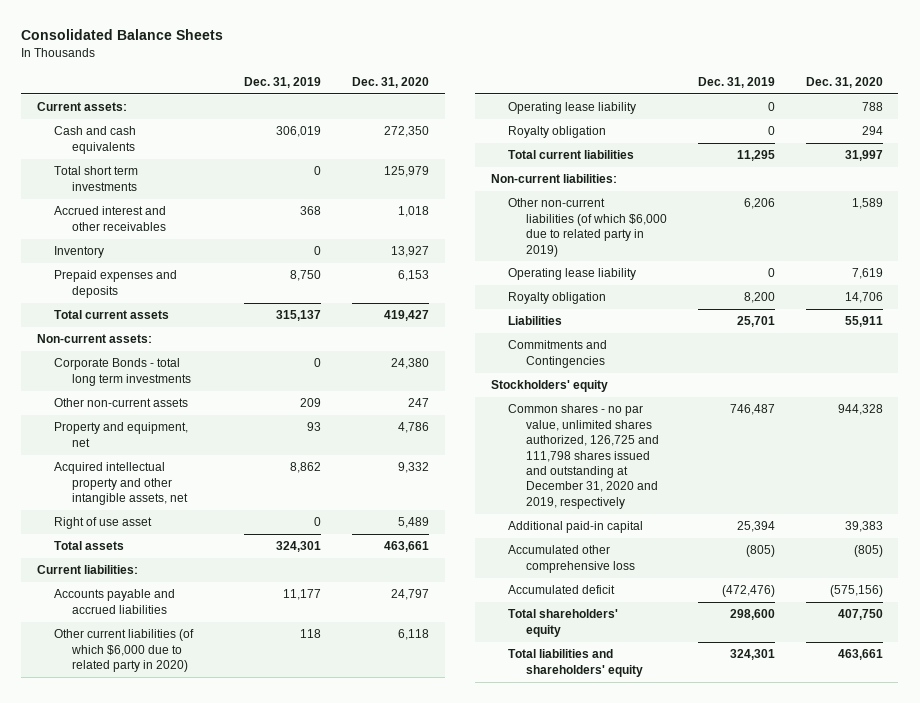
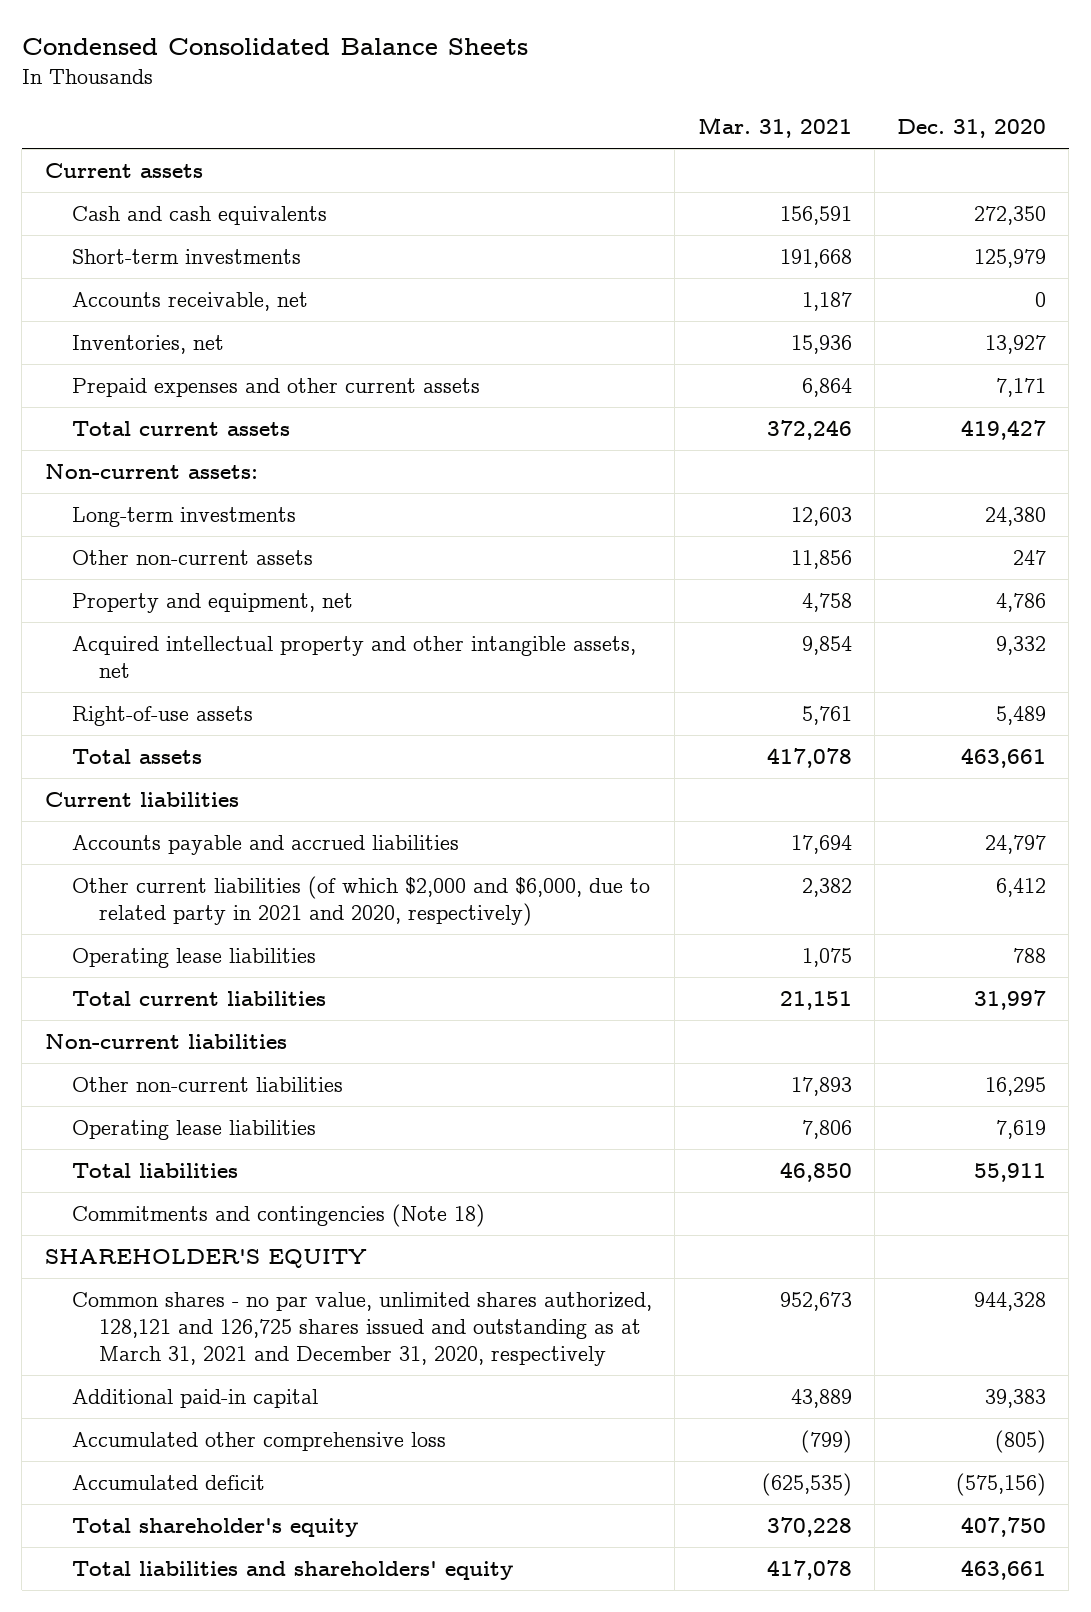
[21,29,224,41] Consolidated Balance Sheets -> [21,38,528,56] Condensed Consolidated Balance Sheets
[243,76,321,88] Dec. 31, 2019 -> none
none -> [697,117,852,139] Mar. 31, 2021
[36,102,127,112] Current assets: -> [44,162,203,178] Current assets
[54,206,167,231] Accrued interest and other receivables -> none
[54,166,139,191] Total short term investments -> [71,248,301,264] Short-term investments
none -> [71,291,308,311] Accounts receivable, net
[54,246,105,259] Inventory -> [71,334,224,354] Inventories, net
[54,270,178,298] Prepaid expenses and deposits -> [71,377,480,397] Prepaid expenses and other current assets
[398,270,430,282] 6,153 -> [996,377,1047,397] 7,171
[54,358,191,386] Corporate Bonds - total long term investments -> [71,506,296,527] Long-term investments
[54,517,153,530] Right of use asset -> [71,705,253,726] Right-of-use assets
[36,565,138,575] Current liabilities: -> [44,791,239,807] Current liabilities
[508,126,607,139] Royalty obligation -> none
[54,629,195,673] Other current liabilities (of which $6,000 due to related party in 2020) -> [71,875,650,927] Other current liabilities (of which $2,000 and $6,000, due to related party in 2021 and 2020, respectively)
[398,629,430,641] 6,118 -> [996,877,1047,897] 6,412
[508,102,637,115] Operating lease liability -> [71,947,316,968] Operating lease liabilities
[508,292,607,305] Royalty obligation -> none
[490,174,617,184] Non-current liabilities: -> [44,1033,287,1049] Non-current liabilities
[508,198,667,257] Other non-current liabilities (of which $6,000 due to related party in 2019) -> [71,1076,343,1092] Other non-current liabilities
[851,198,883,210] 1,589 -> [985,1076,1047,1096] 16,295
[508,268,637,281] Operating lease liability -> [71,1119,316,1140] Operating lease liabilities
[508,316,563,326] Liabilities -> [71,1162,238,1178] Total liabilities
[508,340,608,368] Commitments and Contingencies -> [71,1203,485,1227] Commitments and contingencies (Note 18)
[490,380,608,393] Stockholders' equity -> [44,1248,367,1268] SHAREHOLDER'S EQUITY
[508,404,659,509] Common shares - no par value, unlimited shares authorized, 126,725 and 111,798 shares issued and outstanding at December 31, 2020 and 2019, respectively -> [71,1291,652,1367] Common shares - no par value, unlimited shares authorized, 128,121 and 126,725 shares issued and outstanding as at March 31, 2021 and December 31, 2020, respectively
[508,609,619,637] Total shareholders' equity -> [71,1517,358,1537] Total shareholder's equity

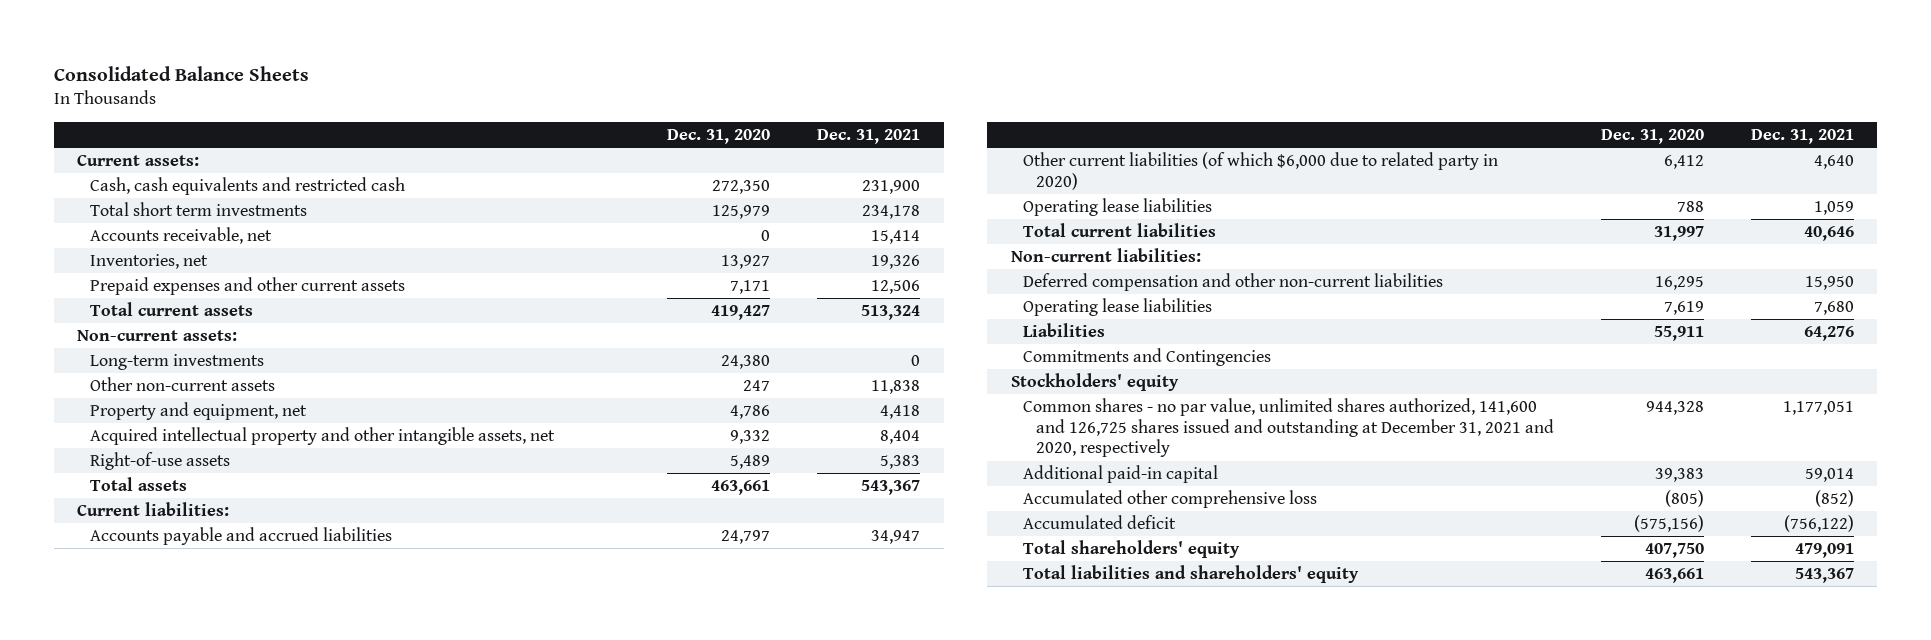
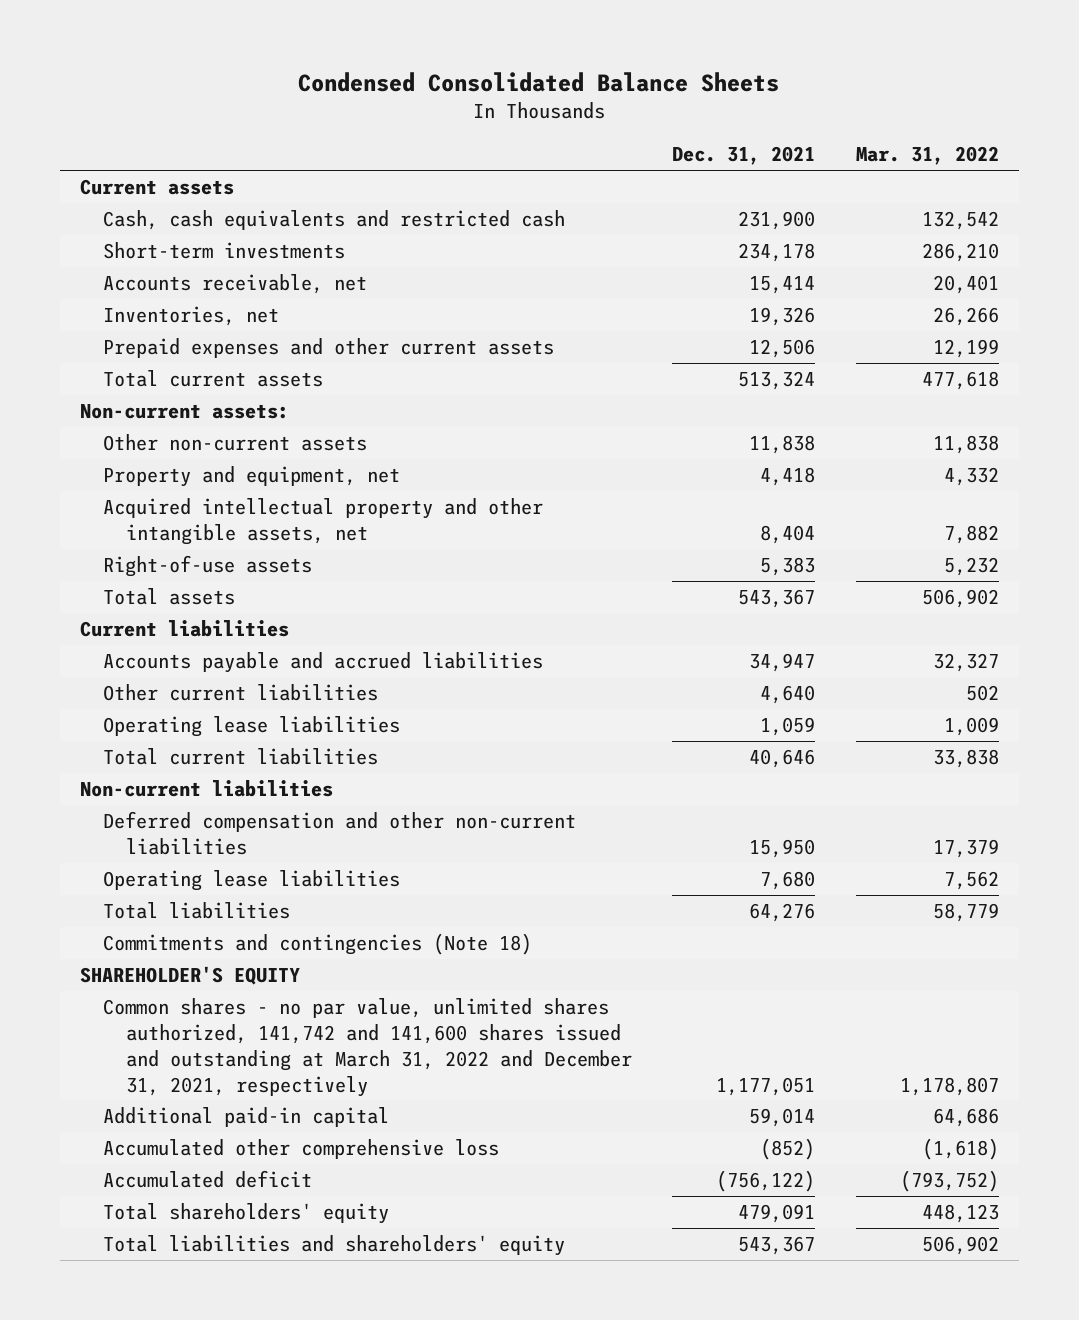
[53,65,309,81] Consolidated Balance Sheets -> [298,71,780,92] Condensed Consolidated Balance Sheets
[667,128,771,144] Dec. 31, 2020 -> none
none -> [855,146,999,166] Mar. 31, 2022
[77,155,200,167] Current assets: -> [79,178,234,195] Current assets
[89,202,307,217] Total short term investments -> [102,241,345,259] Short-term investments
[89,354,264,371] Long-term investments -> none
[77,502,230,517] Current liabilities: -> [79,619,289,637] Current liabilities
[1023,152,1499,190] Other current liabilities (of which $6,000 due to related party in 2020) -> [102,683,378,701] Other current liabilities
[1010,248,1201,263] Non-current liabilities: -> [79,779,333,797] Non-current liabilities
[1023,323,1106,338] Liabilities -> [102,901,290,919] Total liabilities
[1023,348,1272,367] Commitments and Contingencies -> [102,932,532,955] Commitments and contingencies (Note 18)
[1010,373,1179,392] Stockholders' equity -> [79,965,300,985] SHAREHOLDER'S EQUITY
[1023,398,1554,458] Common shares - no par value, unlimited shares authorized, 141,600 and 126,725 shares issued and outstanding at December 31, 2021 and 2020, respectively -> [102,997,632,1097] Common shares - no par value, unlimited shares authorized, 141,742 and 141,600 shares issued and outstanding at March 31, 2022 and December 31, 2021, respectively

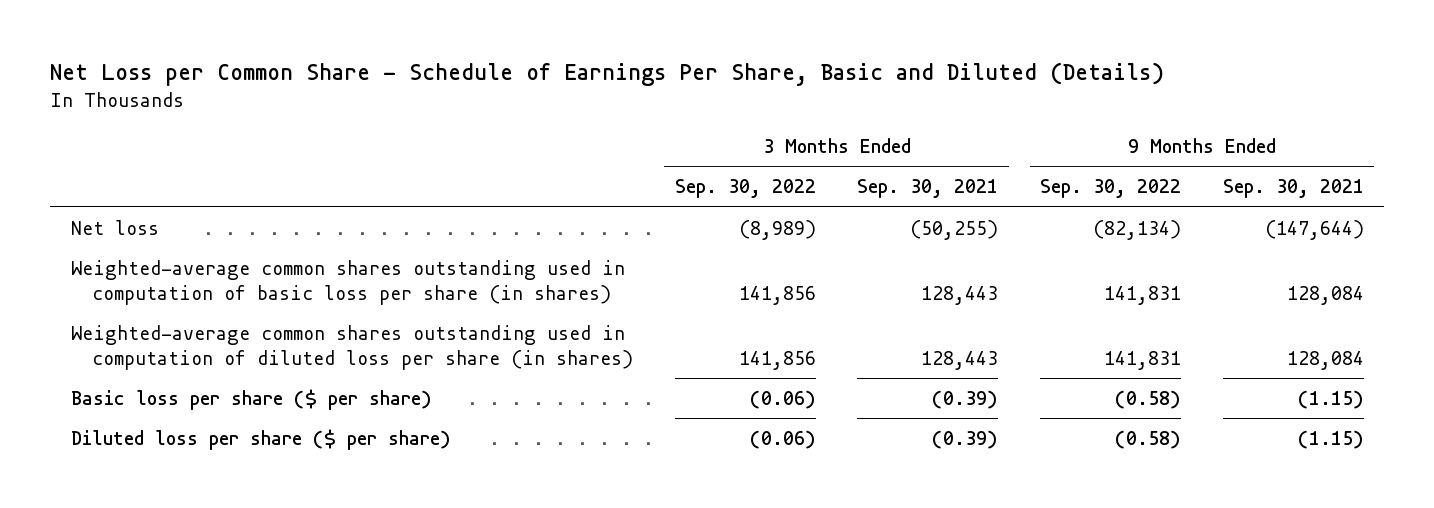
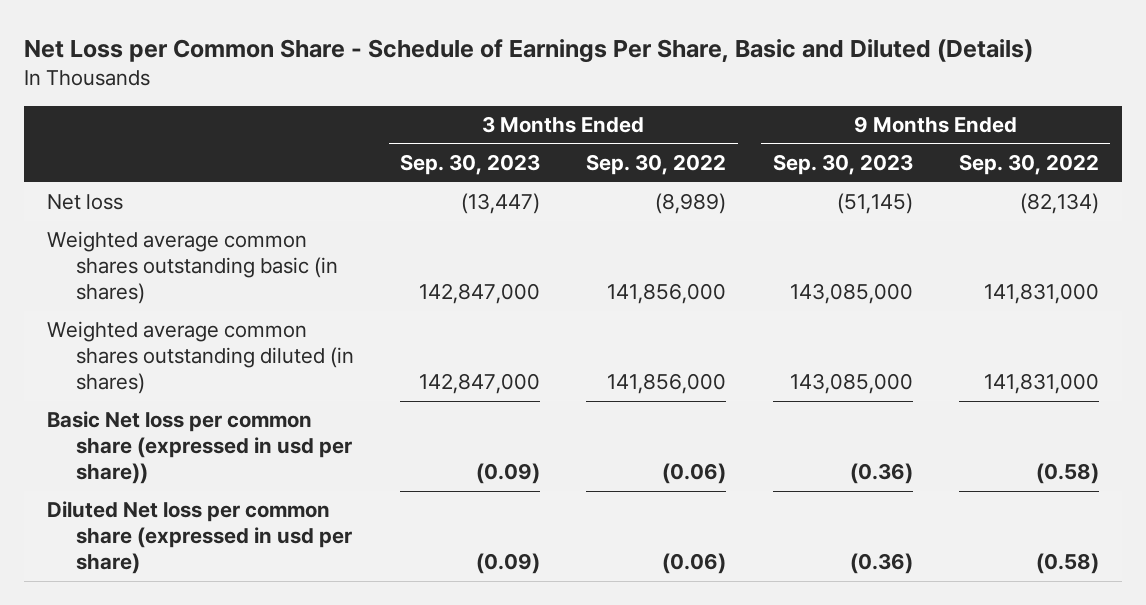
[857,179,999,199] Sep. 30, 2021 -> none
[1222,179,1364,199] Sep. 30, 2021 -> none
none -> [400,153,541,175] Sep. 30, 2023
none -> [772,153,913,175] Sep. 30, 2023
[70,259,625,306] Weighted-average common shares outstanding used in computation of basic loss per share (in shares) -> [47,231,339,305] Weighted average common shares outstanding basic (in shares)
[738,286,816,306] 141,856 -> [607,283,727,305] 141,856,000
[1103,286,1181,306] 141,831 -> [983,283,1099,305] 141,831,000
[70,324,634,371] Weighted-average common shares outstanding used in computation of diluted loss per share (in shares) -> [47,321,355,395] Weighted average common shares outstanding diluted (in shares)
[738,351,816,371] 141,856 -> [607,373,727,395] 141,856,000
[1103,351,1181,371] 141,831 -> [983,373,1099,395] 141,831,000
[70,388,432,410] Basic loss per share ($ per share) -> [47,411,353,485] Basic Net loss per common share (expressed in usd per share))
[70,428,451,450] Diluted loss per share ($ per share) -> [47,501,353,575] Diluted Net loss per common share (expressed in usd per share)

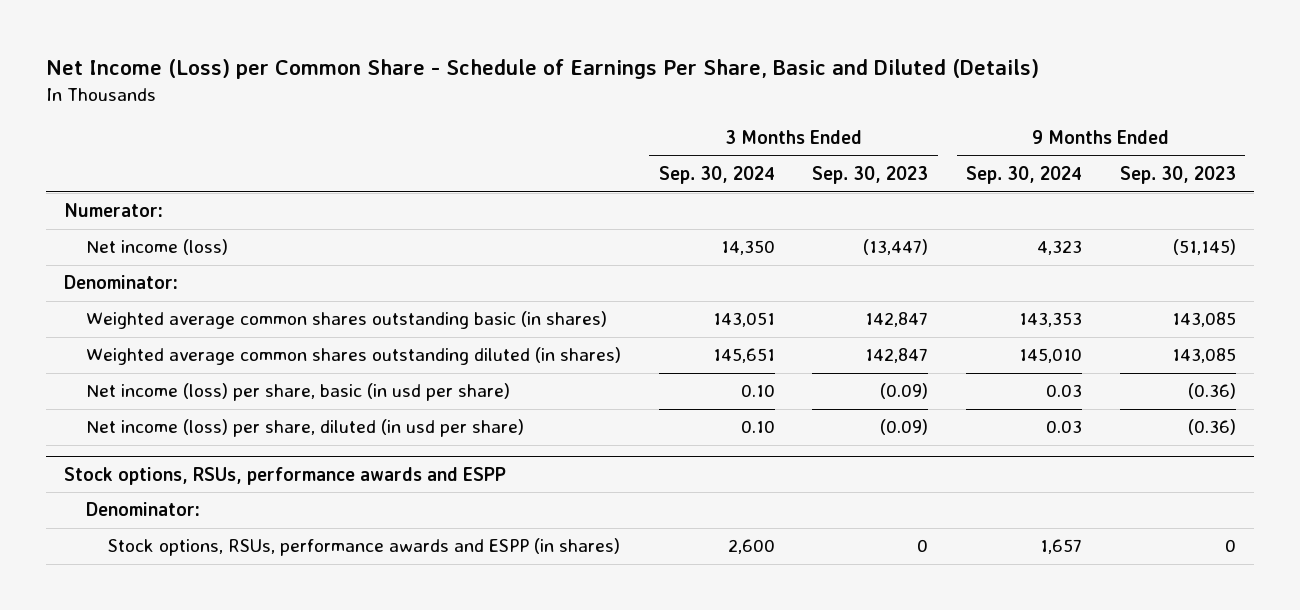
[24,38,1034,63] Net Loss per Common Share - Schedule of Earnings Per Share, Basic and Diluted (Details) -> [45,59,1039,80] Net Income (Loss) per Common Share - Schedule of Earnings Per Share, Basic and Diluted (Details)
[586,153,727,175] Sep. 30, 2022 -> none
[958,153,1099,175] Sep. 30, 2022 -> none
none -> [658,166,775,185] Sep. 30, 2024
none -> [966,166,1083,185] Sep. 30, 2024
none -> [64,203,164,218] Numerator:
[47,194,124,211] Net loss -> [86,239,229,256] Net income (loss)
none -> [64,275,179,290] Denominator:
[419,283,541,305] 142,847,000 -> [865,312,929,328] 142,847
[789,283,913,305] 143,085,000 -> [1171,312,1236,328] 143,085
[419,373,541,395] 142,847,000 -> [865,348,929,364] 142,847
[789,373,913,395] 143,085,000 -> [1171,348,1236,364] 143,085
[47,411,353,485] Basic Net loss per common share (expressed in usd per share)) -> [86,383,511,402] Net income (loss) per share, basic (in usd per share)
[47,501,353,575] Diluted Net loss per common share (expressed in usd per share) -> [86,419,525,438] Net income (loss) per share, diluted (in usd per share)
none -> [64,466,507,485] Stock options, RSUs, performance awards and ESPP
none -> [86,502,201,517] Denominator:
none -> [108,538,621,557] Stock options, RSUs, performance awards and ESPP (in shares)

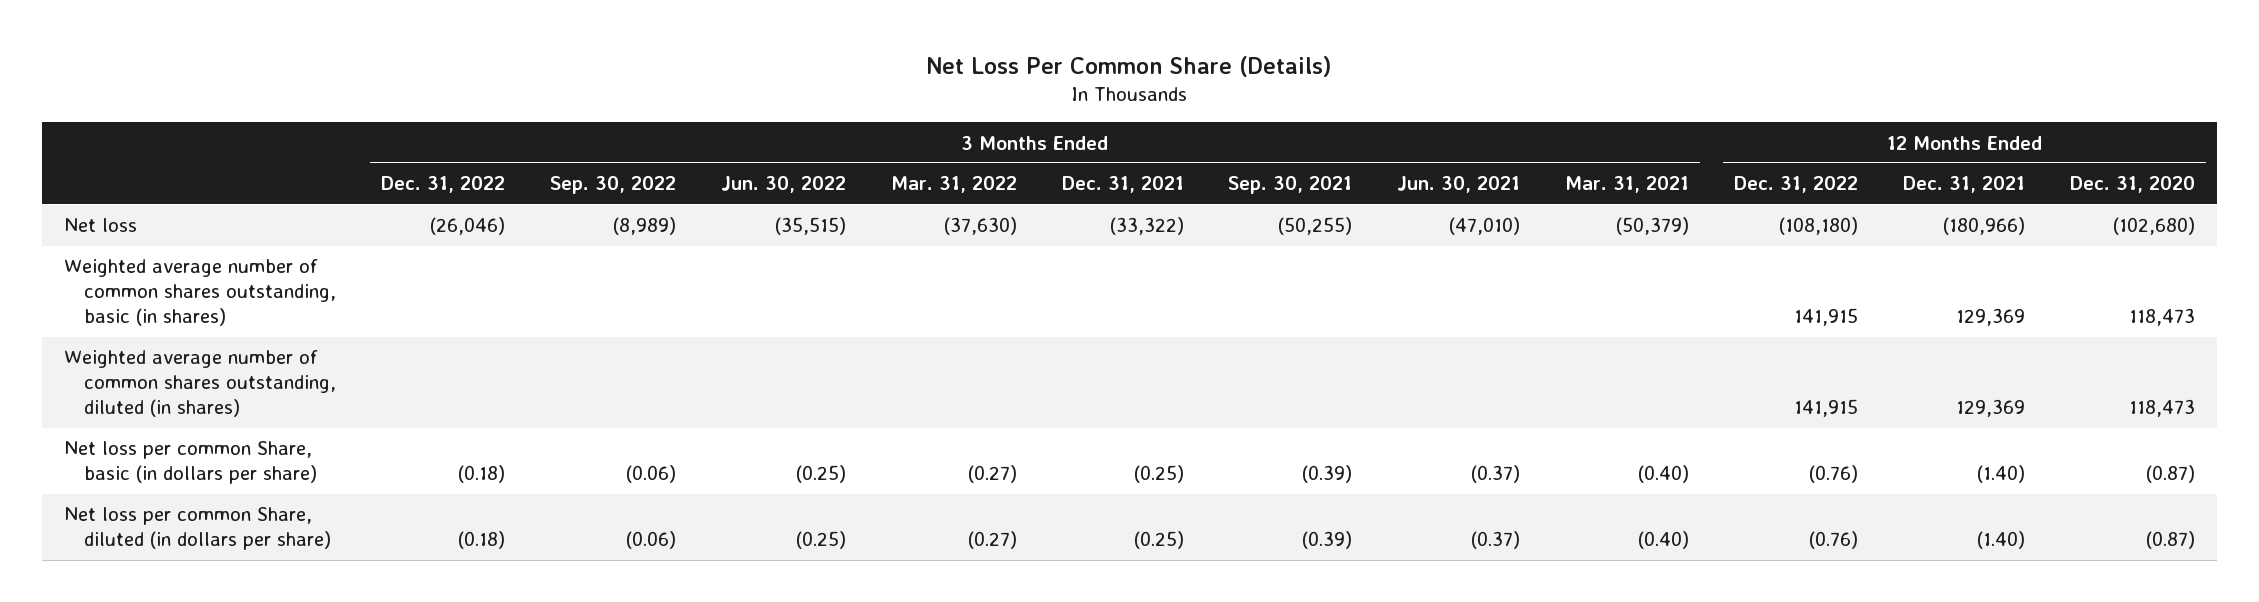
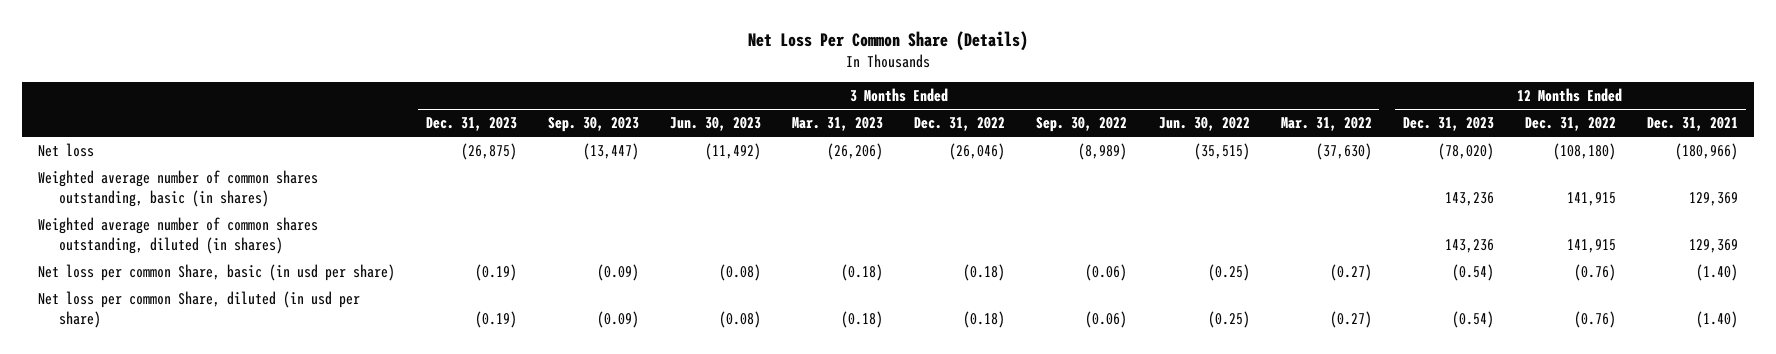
[1061,176,1184,194] Dec. 31, 2021 -> none
[1228,176,1353,195] Sep. 30, 2021 -> none
[1397,176,1521,194] Jun. 30, 2021 -> none
[1565,176,1690,194] Mar. 31, 2021 -> none
[2069,176,2195,194] Dec. 31, 2020 -> none
none -> [425,117,517,132] Dec. 31, 2023
none -> [547,117,639,133] Sep. 30, 2023
none -> [669,117,761,132] Jun. 30, 2023
none -> [792,117,884,132] Mar. 31, 2023
none -> [1402,117,1494,132] Dec. 31, 2023
[64,441,318,485] Net loss per common Share, basic (in dollars per share) -> [37,263,395,281] Net loss per common Share, basic (in usd per share)
[64,507,332,551] Net loss per common Share, diluted (in dollars per share) -> [37,290,360,328] Net loss per common Share, diluted (in usd per share)

